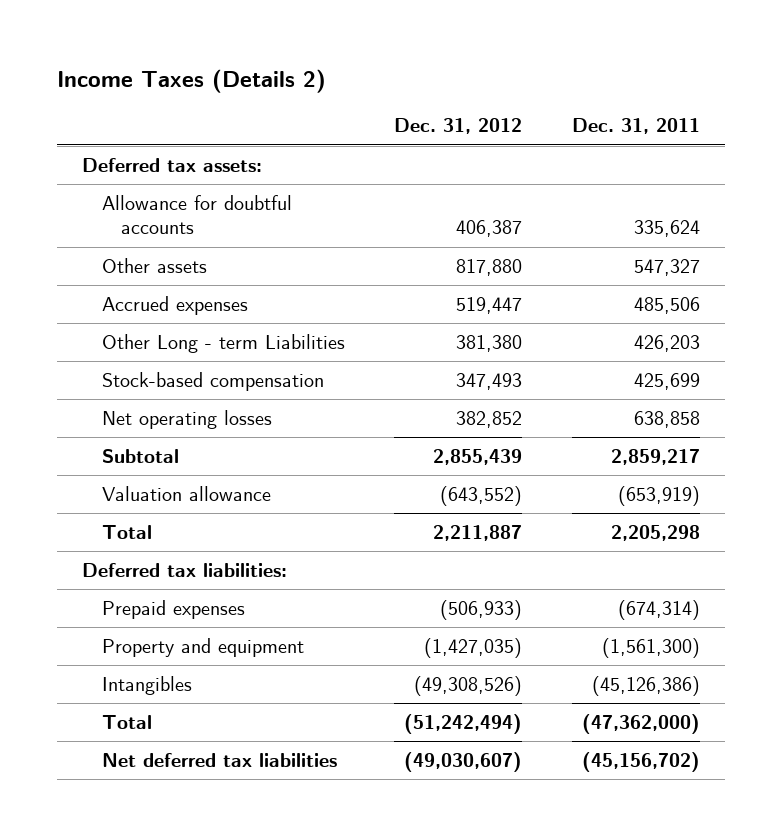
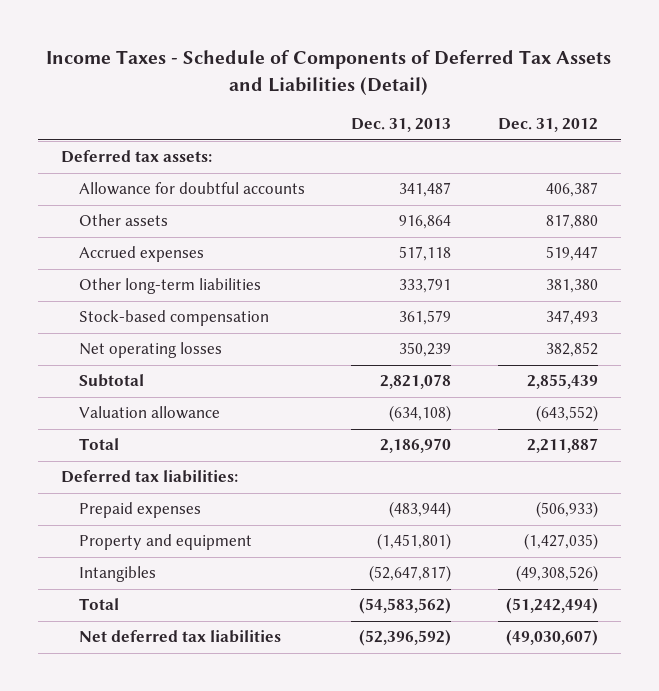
[56,69,326,94] Income Taxes (Details 2) -> [46,50,612,95] Income Taxes - Schedule of Components of Deferred Tax Assets and Liabilities (Detail)
[571,118,700,135] Dec. 31, 2011 -> none
none -> [351,118,452,133] Dec. 31, 2013
[101,333,345,353] Other Long - term Liabilities -> [79,278,262,295] Other long-term liabilities

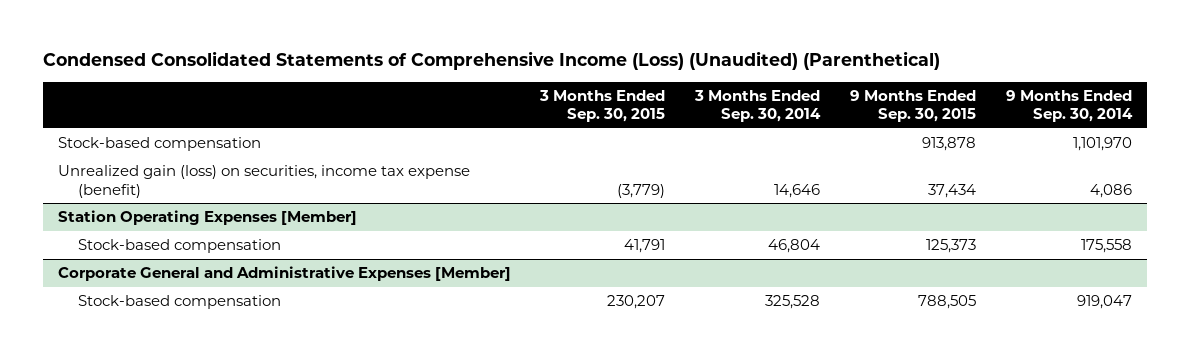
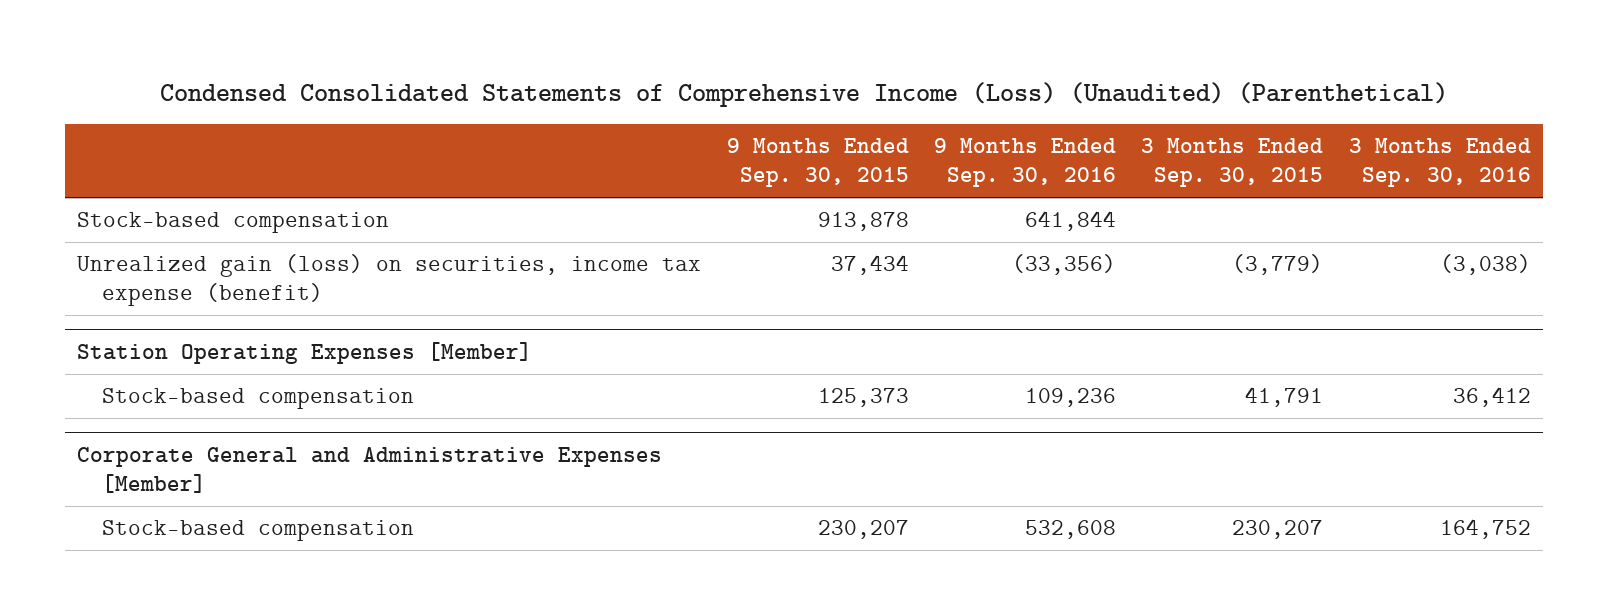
[694,89,822,123] 3 Months Ended Sep. 30, 2014 -> none
[1006,89,1134,123] 9 Months Ended Sep. 30, 2014 -> none
none -> [933,138,1116,188] 9 Months Ended Sep. 30, 2016
none -> [1348,138,1531,188] 3 Months Ended Sep. 30, 2016
[918,295,977,310] 788,505 -> [817,520,909,540] 230,207

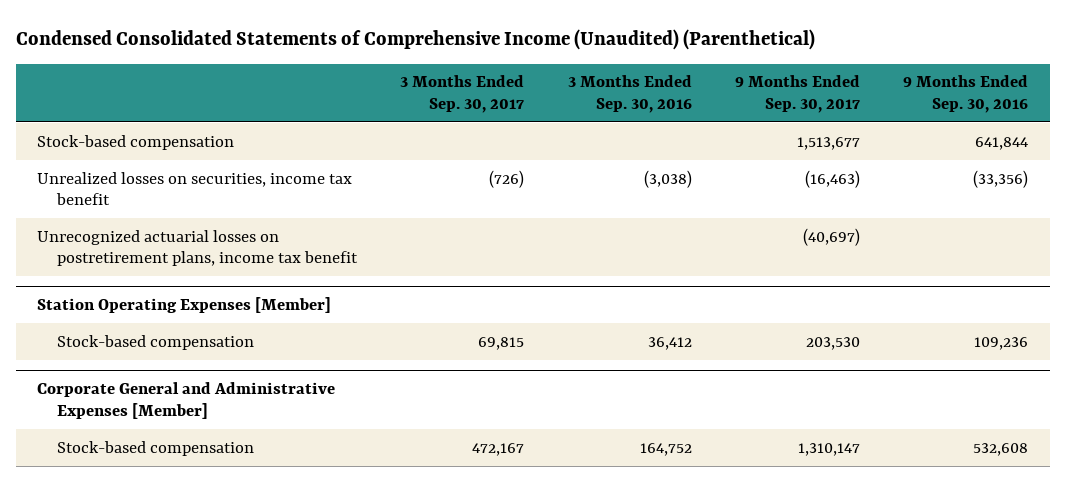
[159,81,1448,107] Condensed Consolidated Statements of Comprehensive Income (Loss) (Unaudited) (Parenthetical) -> [15,28,815,50] Condensed Consolidated Statements of Comprehensive Income (Unaudited) (Parenthetical)
[726,138,909,188] 9 Months Ended Sep. 30, 2015 -> none
[1141,138,1324,188] 3 Months Ended Sep. 30, 2015 -> none
none -> [400,75,525,113] 3 Months Ended Sep. 30, 2017
none -> [735,75,861,113] 9 Months Ended Sep. 30, 2017
[77,254,702,307] Unrealized gain (loss) on securities, income tax expense (benefit) -> [37,171,353,206] Unrealized losses on securities, income tax benefit
none -> [37,229,359,267] Unrecognized actuarial losses on postretirement plans, income tax benefit

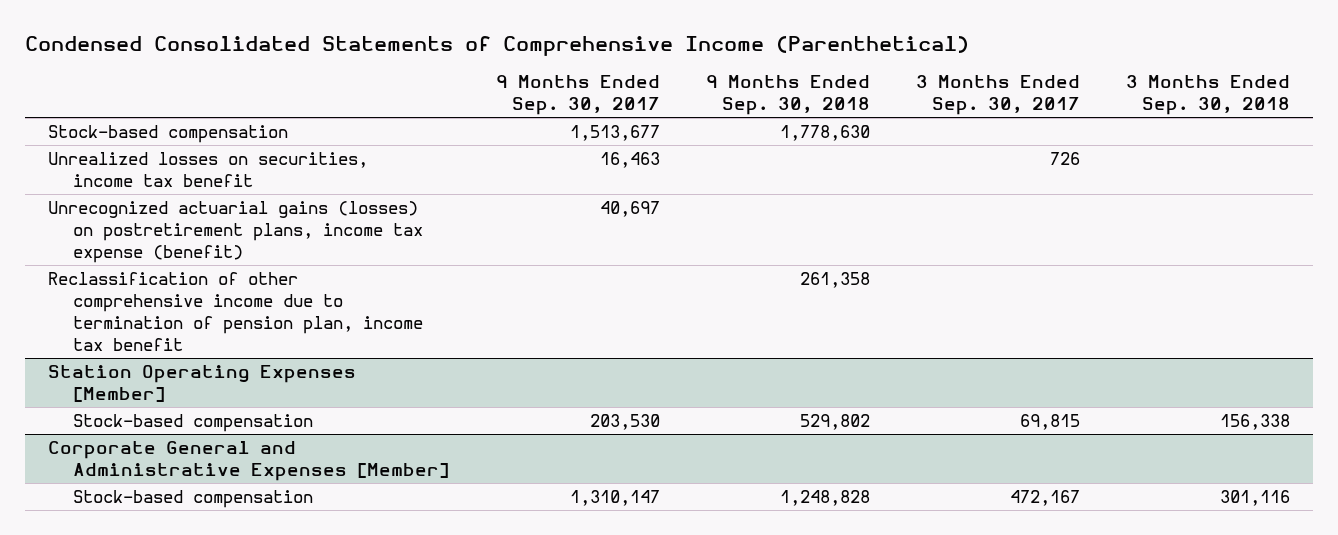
[15,28,815,50] Condensed Consolidated Statements of Comprehensive Income (Unaudited) (Parenthetical) -> [24,36,969,57] Condensed Consolidated Statements of Comprehensive Income (Parenthetical)
[567,75,692,113] 3 Months Ended Sep. 30, 2016 -> none
[903,75,1029,113] 9 Months Ended Sep. 30, 2016 -> none
none -> [705,75,870,116] 9 Months Ended Sep. 30, 2018
none -> [1126,75,1291,116] 3 Months Ended Sep. 30, 2018
[489,169,525,188] (726) -> [1049,151,1080,165] 726
[805,169,861,188] (16,463) -> [599,151,660,168] 16,463
[37,229,359,267] Unrecognized actuarial losses on postretirement plans, income tax benefit -> [48,200,424,264] Unrecognized actuarial gains (losses) on postretirement plans, income tax expense (benefit)
[803,227,861,246] (40,697) -> [599,200,660,217] 40,697
none -> [48,271,424,352] Reclassification of other comprehensive income due to termination of pension plan, income tax benefit

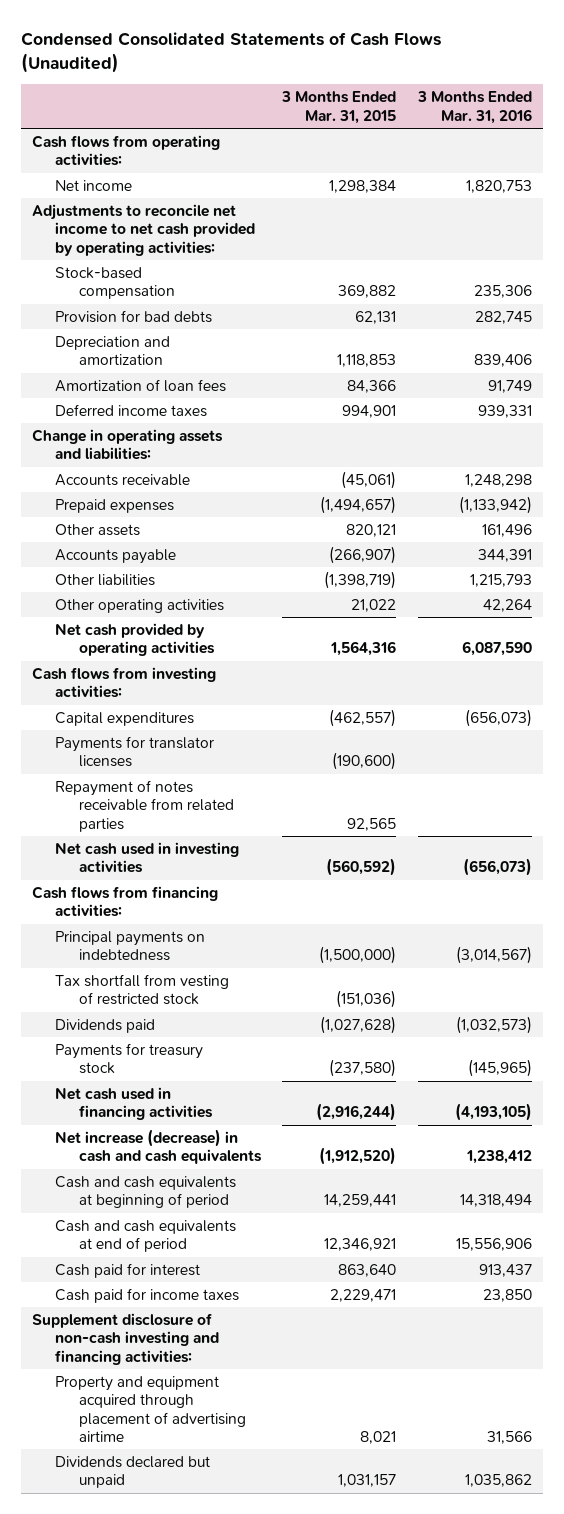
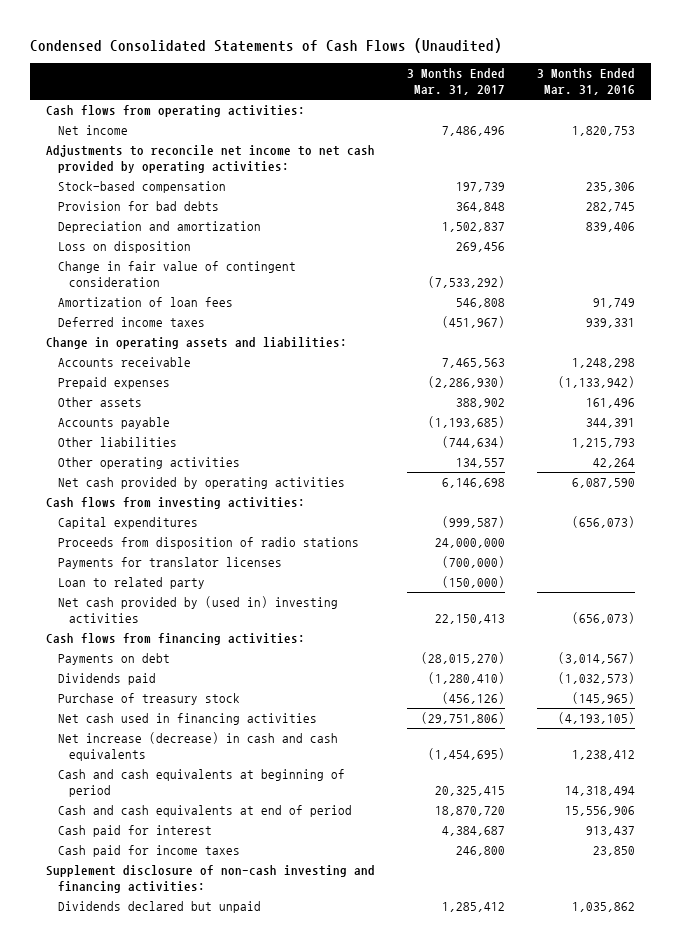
[281,91,397,124] 3 Months Ended Mar. 31, 2015 -> none
none -> [407,67,506,95] 3 Months Ended Mar. 31, 2017
none -> [57,241,191,254] Loss on disposition
none -> [57,261,296,288] Change in fair value of contingent consideration
none -> [57,537,359,550] Proceeds from disposition of radio stations
[55,779,234,832] Repayment of notes receivable from related parties -> none
none -> [57,577,205,590] Loan to related party
[55,841,240,874] Net cash used in investing activities -> [57,596,338,624] Net cash provided by (used in) investing activities
[55,973,230,1006] Tax shortfall from vesting of restricted stock -> none
[55,930,206,962] Principal payments on indebtedness -> [57,653,170,666] Payments on debt
[55,1042,204,1075] Payments for treasury stock -> [57,693,240,706] Purchase of treasury stock
[55,1375,246,1442] Property and equipment acquired through placement of advertising airtime -> none

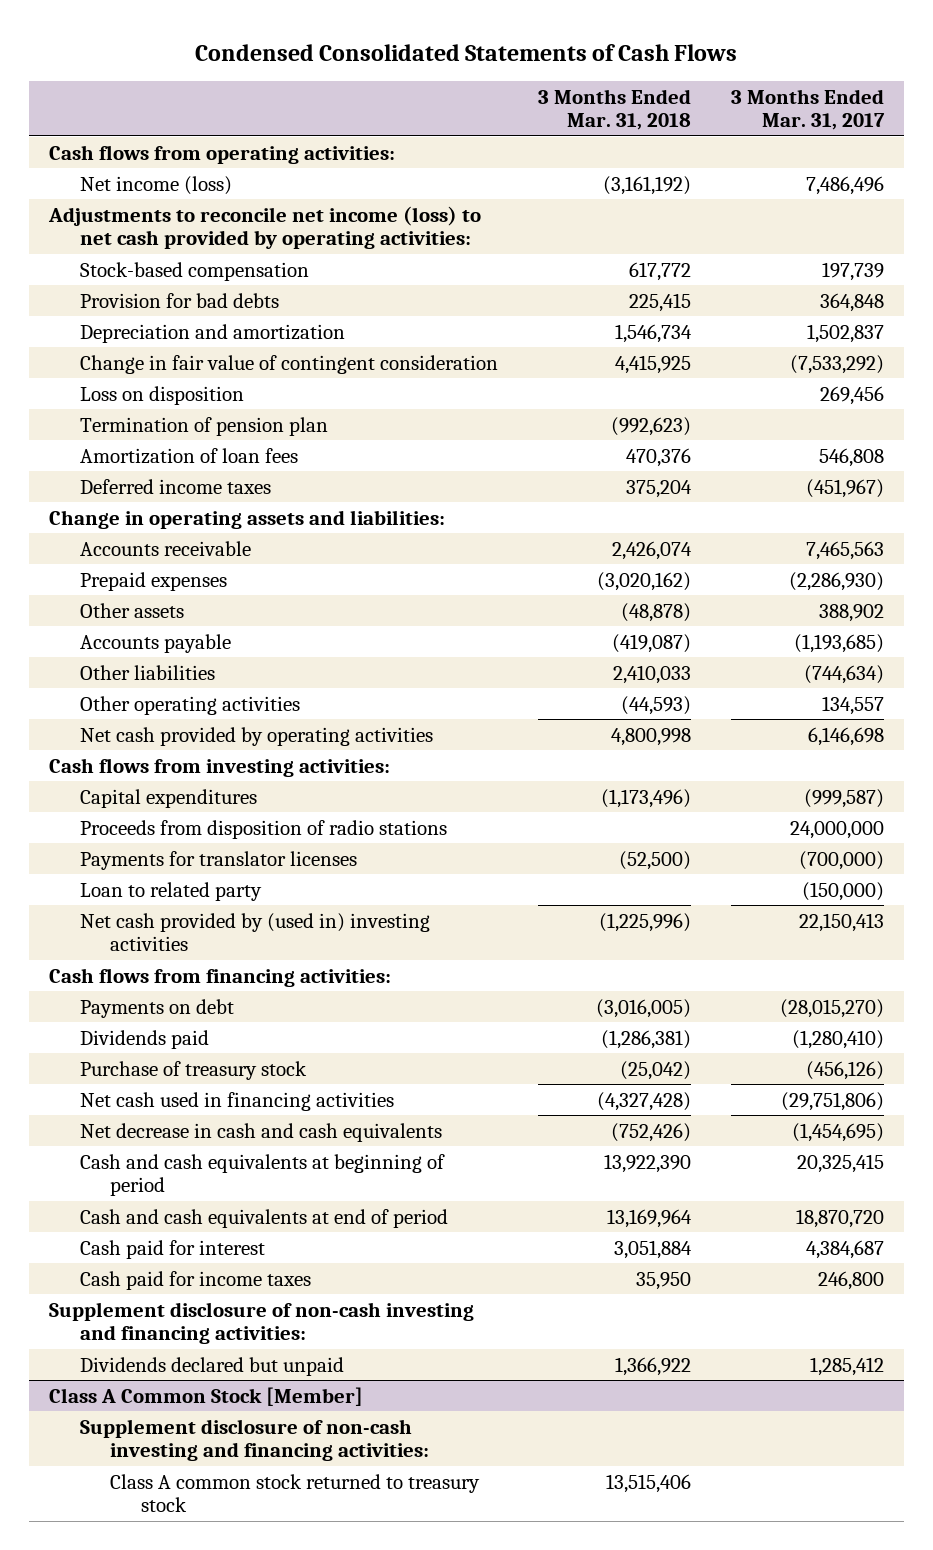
[30,38,503,54] Condensed Consolidated Statements of Cash Flows (Unaudited) -> [195,43,738,61] Condensed Consolidated Statements of Cash Flows
[536,67,635,95] 3 Months Ended Mar. 31, 2016 -> none
none -> [537,88,691,131] 3 Months Ended Mar. 31, 2018
[57,125,128,136] Net income -> [79,175,232,195] Net income (loss)
[46,145,376,174] Adjustments to reconcile net income to net cash provided by operating activities: -> [47,205,481,250] Adjustments to reconcile net income (loss) to net cash provided by operating activities:
[57,241,191,254] Loss on disposition -> [79,385,244,405] Loss on disposition
none -> [79,416,328,436] Termination of pension plan
[57,732,338,762] Net increase (decrease) in cash and cash equivalents -> [79,1122,442,1142] Net decrease in cash and cash equivalents
none -> [48,1386,363,1406] Class A Common Stock [Member]
none -> [79,1418,430,1462] Supplement disclosure of non-cash investing and financing activities:
none -> [110,1473,481,1513] Class A common stock returned to treasury stock

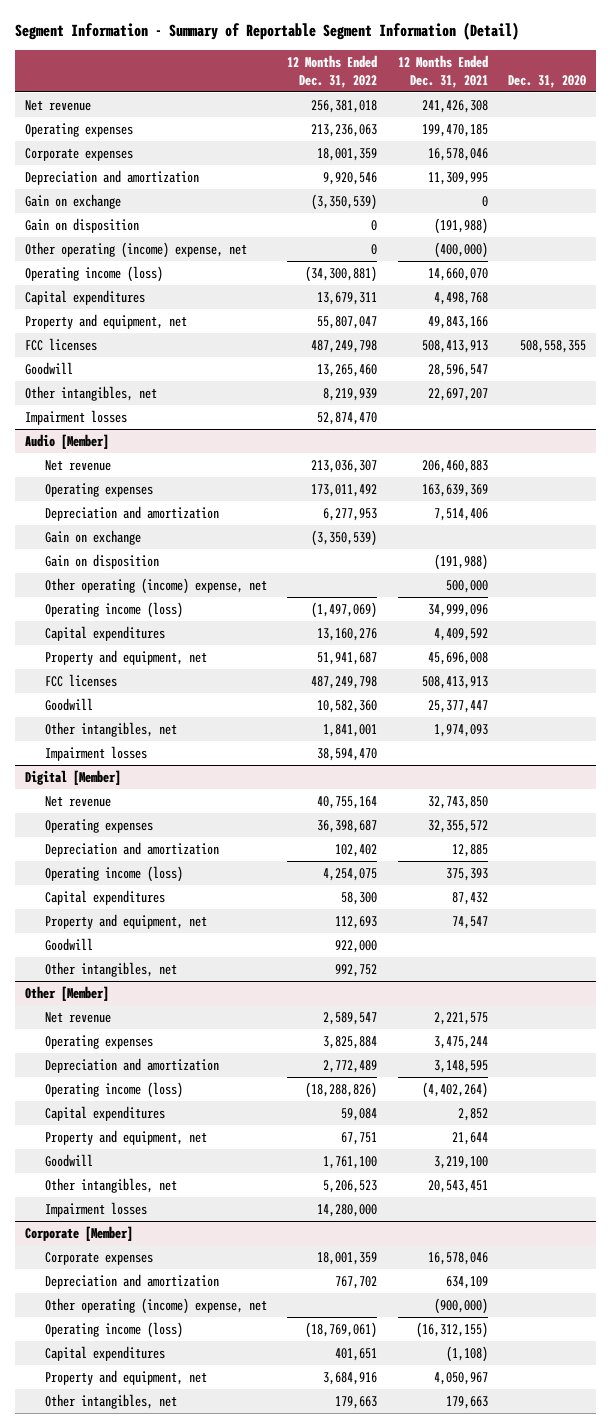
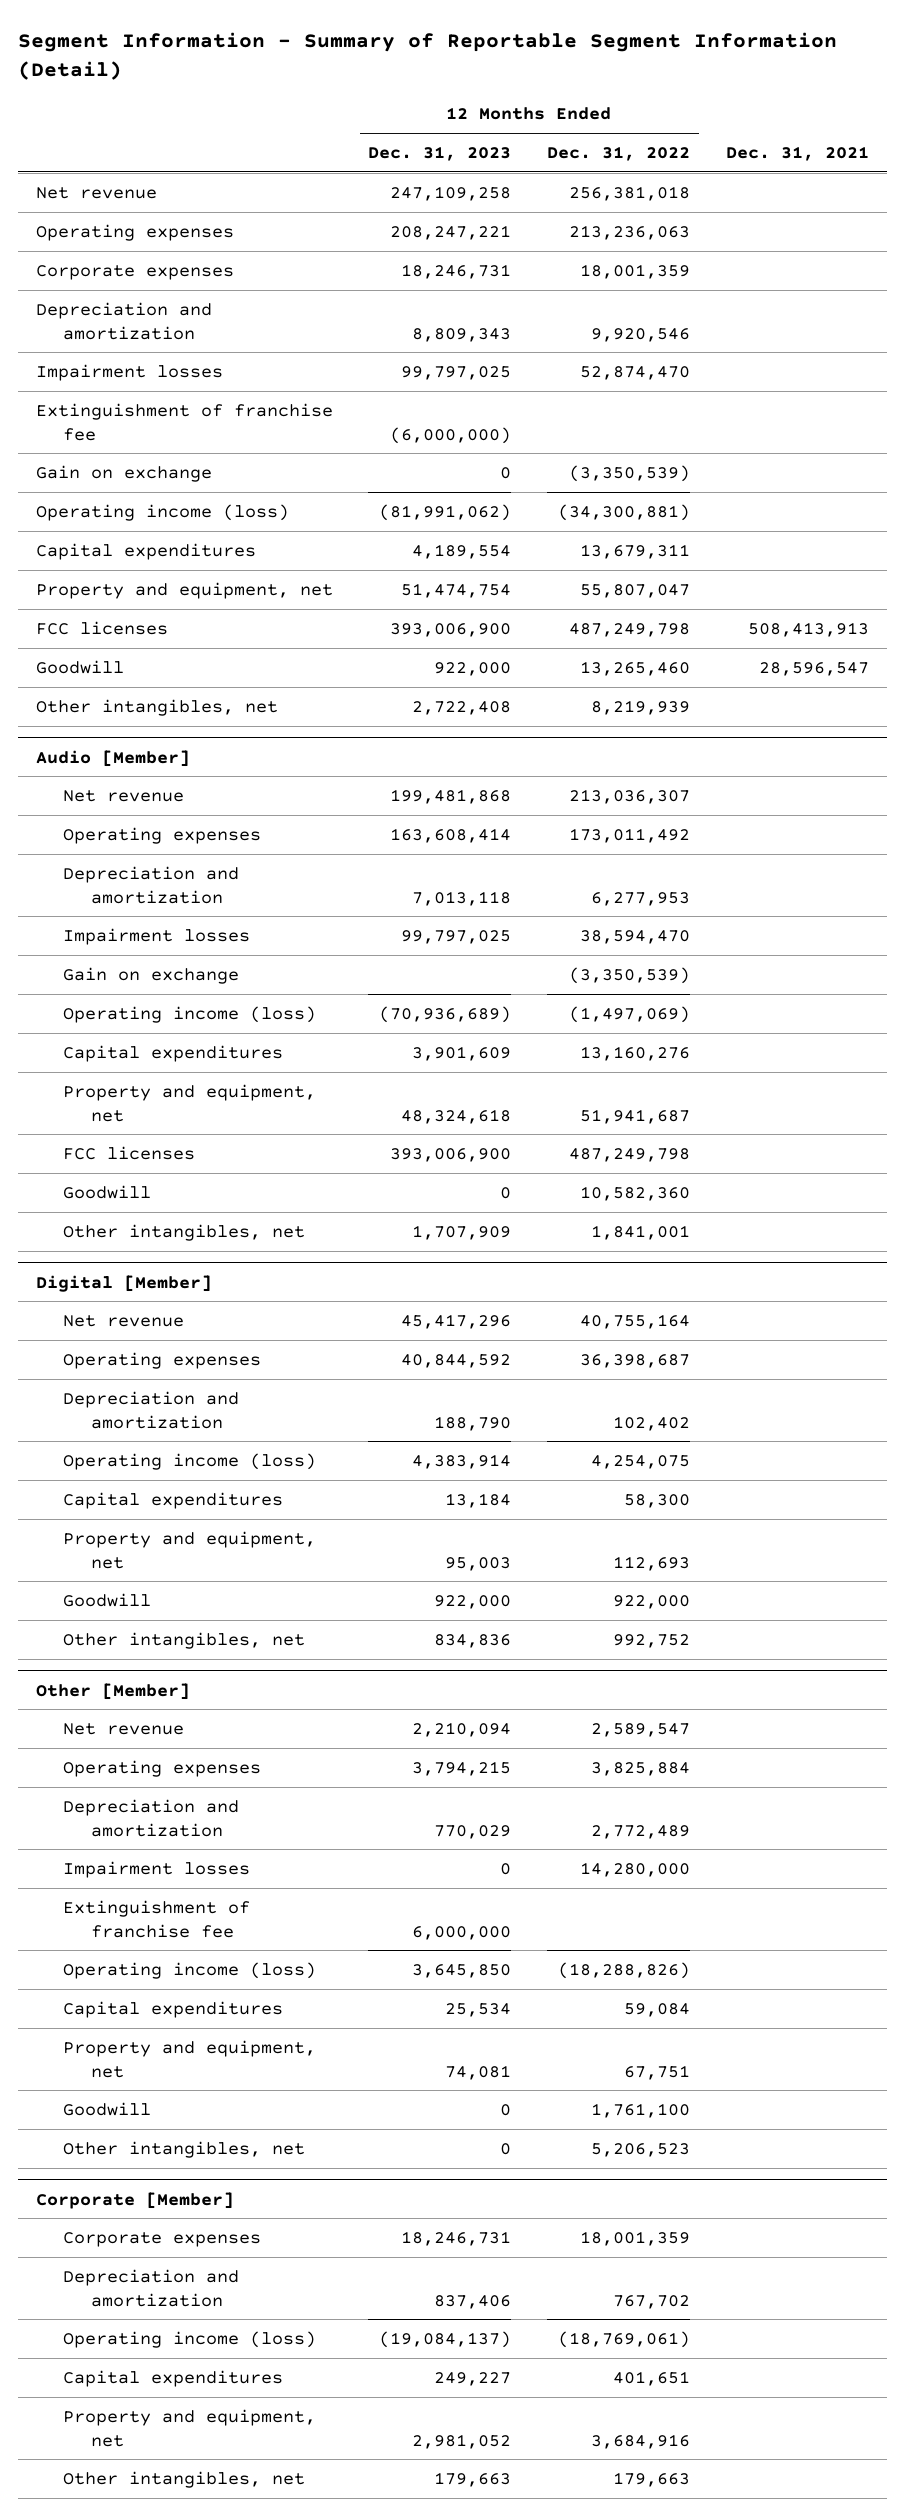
[397,54,488,88] 12 Months Ended Dec. 31, 2021 -> none
[507,74,586,88] Dec. 31, 2020 -> none
none -> [368,145,512,161] Dec. 31, 2023
none -> [725,145,869,161] Dec. 31, 2021
[24,409,127,425] Impairment losses -> [35,363,223,381] Impairment losses
none -> [35,402,333,441] Extinguishment of franchise fee
[24,217,139,233] Gain on disposition -> none
[24,241,247,258] Other operating (income) expense, net -> none
[45,745,148,761] Impairment losses -> [63,927,251,945] Impairment losses
[45,553,160,569] Gain on disposition -> none
[45,577,268,594] Other operating (income) expense, net -> none
[45,1201,148,1217] Impairment losses -> [63,1860,251,1878] Impairment losses
none -> [63,1899,251,1938] Extinguishment of franchise fee
[45,1297,268,1314] Other operating (income) expense, net -> none

